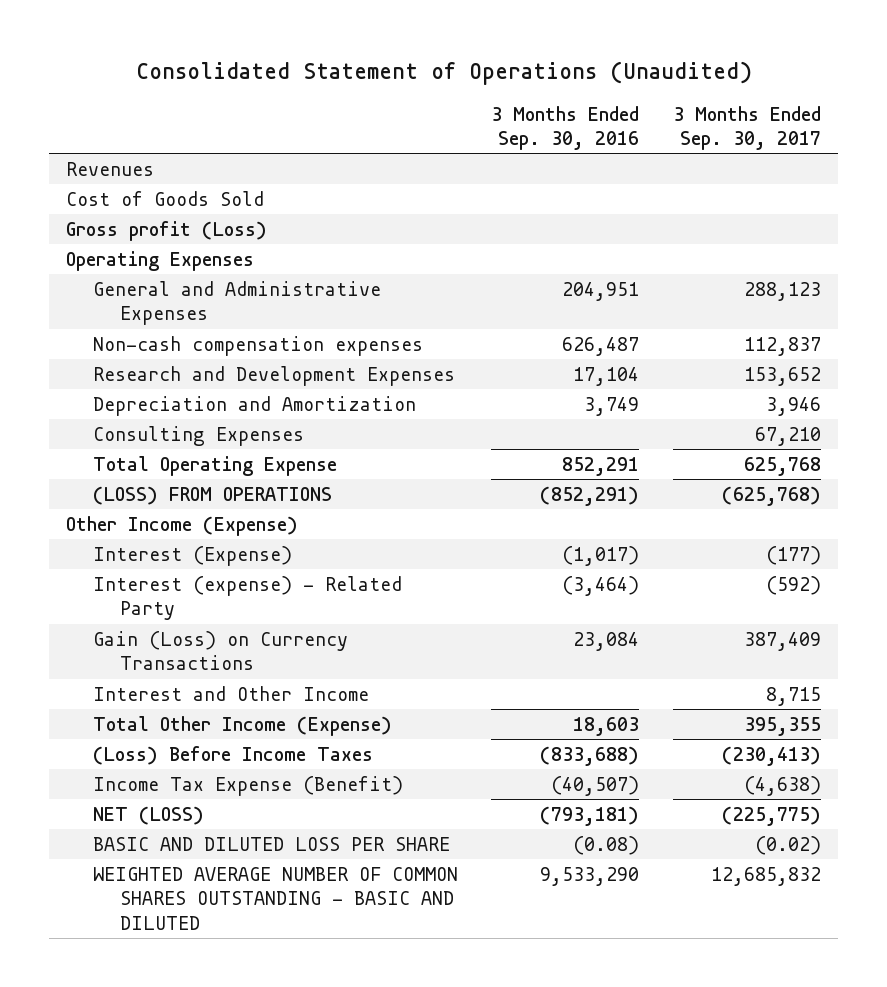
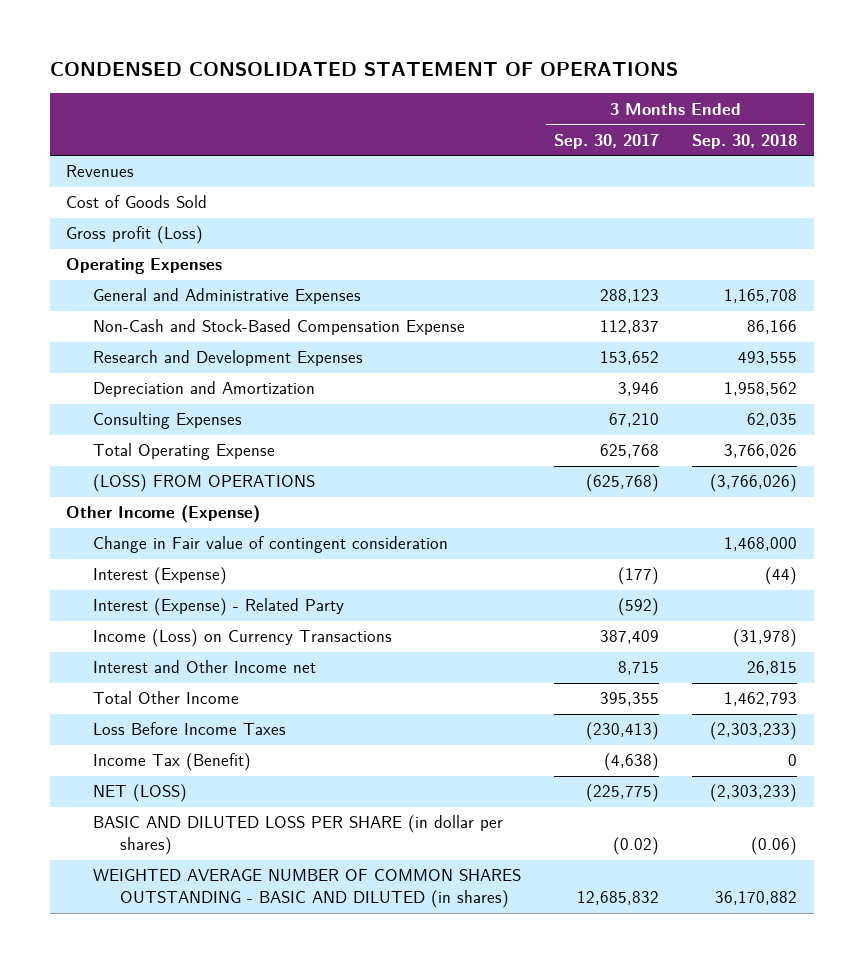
[135,61,752,86] Consolidated Statement of Operations (Unaudited) -> [49,62,678,77] CONDENSED CONSOLIDATED STATEMENT OF OPERATIONS
[491,105,640,151] 3 Months Ended Sep. 30, 2016 -> none
none -> [692,133,798,149] Sep. 30, 2018
[92,335,423,356] Non-cash compensation expenses -> [93,319,466,336] Non-Cash and Stock-Based Compensation Expense
none -> [93,536,449,554] Change in Fair value of contingent consideration
[92,575,402,621] Interest (expense) - Related Party -> [93,598,345,617] Interest (Expense) - Related Party
[92,630,348,671] Gain (Loss) on Currency Transactions -> [93,629,393,648] Income (Loss) on Currency Transactions
[92,685,369,701] Interest and Other Income -> [93,660,317,674] Interest and Other Income net
[92,715,392,736] Total Other Income (Expense) -> [93,691,240,705] Total Other Income
[92,745,373,765] (Loss) Before Income Taxes -> [93,722,287,736] Loss Before Income Taxes
[92,775,403,796] Income Tax Expense (Benefit) -> [93,753,252,772] Income Tax (Benefit)
[92,836,450,851] BASIC AND DILUTED LOSS PER SHARE -> [93,815,504,856] BASIC AND DILUTED LOSS PER SHARE (in dollar per shares)
[92,866,458,930] WEIGHTED AVERAGE NUMBER OF COMMON SHARES OUTSTANDING - BASIC AND DILUTED -> [93,869,522,909] WEIGHTED AVERAGE NUMBER OF COMMON SHARES OUTSTANDING - BASIC AND DILUTED (in shares)

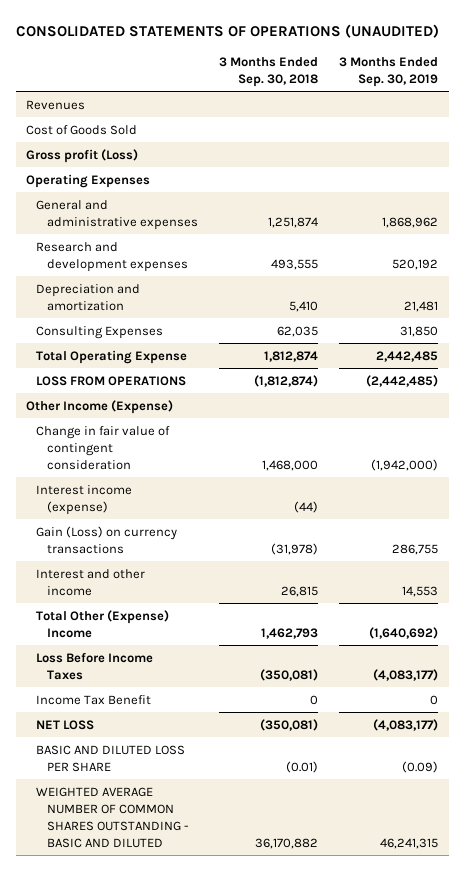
[49,62,678,77] CONDENSED CONSOLIDATED STATEMENT OF OPERATIONS -> [15,23,439,38] CONSOLIDATED STATEMENTS OF OPERATIONS (UNAUDITED)
[554,133,660,149] Sep. 30, 2017 -> none
none -> [339,56,439,87] 3 Months Ended Sep. 30, 2019
[93,319,466,336] Non-Cash and Stock-Based Compensation Expense -> none
[93,288,362,305] General and Administrative Expenses -> [36,199,198,230] General and administrative expenses
[724,289,798,304] 1,165,708 -> [267,216,318,228] 1,251,874
[93,350,364,367] Research and Development Expenses -> [36,241,188,272] Research and development expenses
[93,381,316,398] Depreciation and Amortization -> [36,283,141,311] Depreciation and amortization
[724,382,798,397] 1,958,562 -> [288,300,318,312] 5,410
[724,444,798,459] 3,766,026 -> [263,350,318,362] 1,812,874
[93,474,316,493] (LOSS) FROM OPERATIONS -> [36,375,187,386] LOSS FROM OPERATIONS
[710,474,798,493] (3,766,026) -> [253,374,318,387] (1,812,874)
[93,598,345,617] Interest (Expense) - Related Party -> none
[93,536,449,554] Change in Fair value of contingent consideration -> [36,425,171,470] Change in fair value of contingent consideration
[93,567,228,586] Interest (Expense) -> [36,484,133,515] Interest income (expense)
[93,629,393,648] Income (Loss) on Currency Transactions -> [36,525,178,554] Gain (Loss) on currency transactions
[93,660,317,674] Interest and Other Income net -> [36,568,146,596] Interest and other income
[93,691,240,705] Total Other Income -> [36,609,170,638] Total Other (Expense) Income
[710,722,798,741] (2,303,233) -> [259,668,318,681] (350,081)
[93,753,252,772] Income Tax (Benefit) -> [36,694,152,705] Income Tax Benefit
[93,784,188,803] NET (LOSS) -> [36,719,95,730] NET LOSS
[710,784,798,803] (2,303,233) -> [259,718,318,731] (350,081)
[93,815,504,856] BASIC AND DILUTED LOSS PER SHARE (in dollar per shares) -> [36,744,186,772] BASIC AND DILUTED LOSS PER SHARE
[751,837,798,856] (0.06) -> [285,760,318,773] (0.01)
[93,869,522,909] WEIGHTED AVERAGE NUMBER OF COMMON SHARES OUTSTANDING - BASIC AND DILUTED (in shares) -> [36,786,189,848] WEIGHTED AVERAGE NUMBER OF COMMON SHARES OUTSTANDING - BASIC AND DILUTED

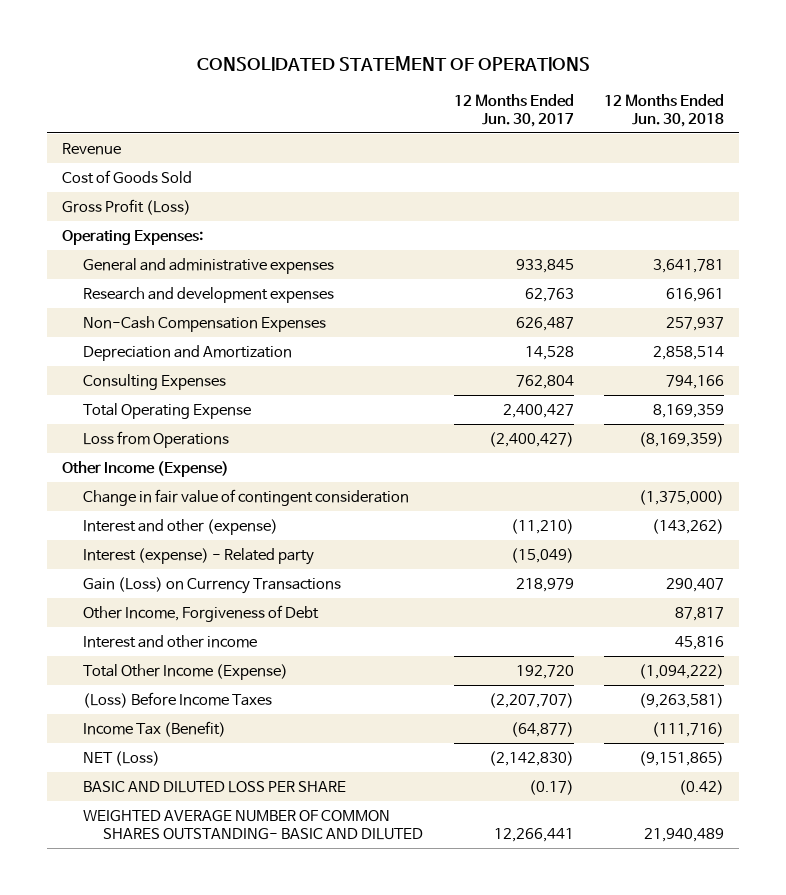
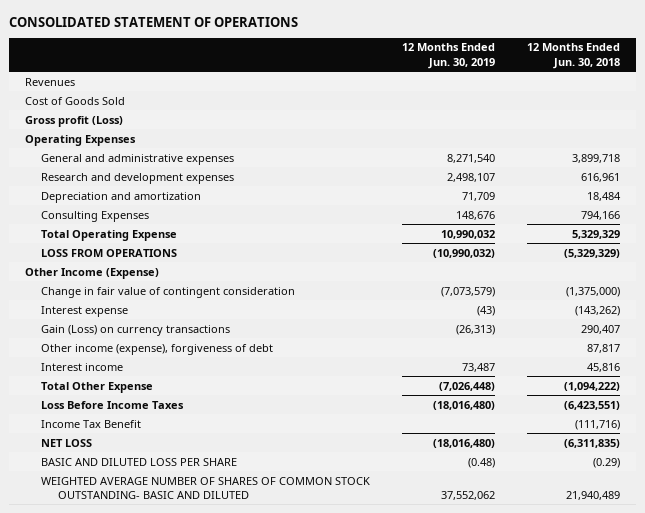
[453,93,574,127] 12 Months Ended Jun. 30, 2017 -> none
none -> [402,43,496,69] 12 Months Ended Jun. 30, 2019
[62,143,122,156] Revenue -> [25,77,76,86] Revenues
[62,199,192,216] Gross Profit (Loss) -> [25,115,124,127] Gross profit (Loss)
[62,230,204,246] Operating Expenses: -> [25,134,137,146] Operating Expenses
[652,259,724,274] 3,641,781 -> [571,153,620,163] 3,899,718
[82,316,326,333] Non-Cash Compensation Expenses -> none
[82,345,292,362] Depreciation and Amortization -> [41,191,202,203] Depreciation and amortization
[652,346,724,361] 2,858,514 -> [586,191,621,201] 18,484
[652,404,724,419] 8,169,359 -> [571,229,620,239] 5,329,329
[82,431,229,449] Loss from Operations -> [41,248,178,257] LOSS FROM OPERATIONS
[638,432,724,448] (8,169,359) -> [563,248,620,258] (5,329,329)
[82,548,314,566] Interest (expense) - Related party -> none
[82,519,278,536] Interest and other (expense) -> [41,305,129,317] Interest expense
[82,577,341,595] Gain (Loss) on Currency Transactions -> [41,324,231,336] Gain (Loss) on currency transactions
[82,605,319,623] Other Income, Forgiveness of Debt -> [41,343,274,355] Other income (expense), forgiveness of debt
[82,635,257,649] Interest and other income -> [41,362,124,371] Interest income
[82,664,288,681] Total Other Income (Expense) -> [41,381,154,393] Total Other Expense
[82,692,272,709] (Loss) Before Income Taxes -> [41,400,185,409] Loss Before Income Taxes
[638,693,724,709] (9,263,581) -> [563,400,620,410] (6,423,551)
[82,721,226,738] Income Tax (Benefit) -> [41,419,142,428] Income Tax Benefit
[82,751,160,767] NET (Loss) -> [41,438,93,447] NET LOSS
[638,751,724,767] (9,151,865) -> [563,438,620,448] (6,311,835)
[678,780,724,796] (0.42) -> [592,457,620,468] (0.29)
[82,810,424,841] WEIGHTED AVERAGE NUMBER OF COMMON SHARES OUTSTANDING- BASIC AND DILUTED -> [41,476,371,499] WEIGHTED AVERAGE NUMBER OF SHARES OF COMMON STOCK OUTSTANDING- BASIC AND DILUTED

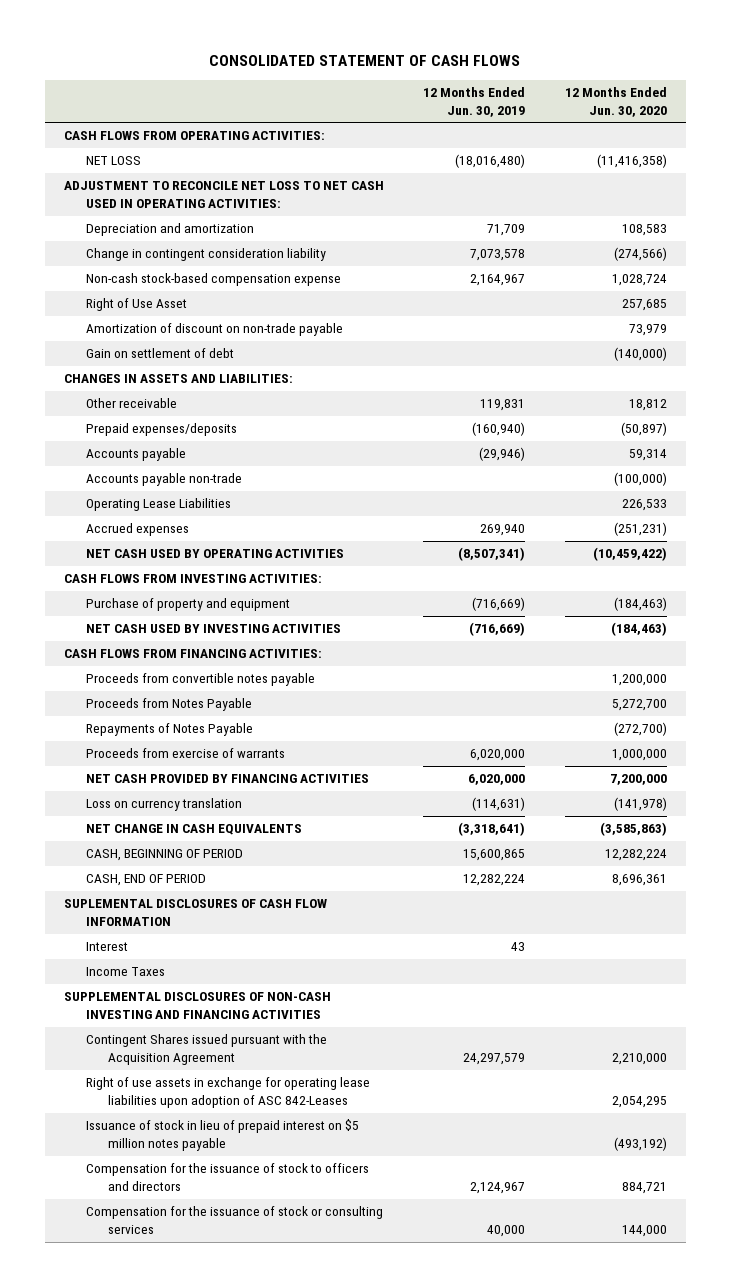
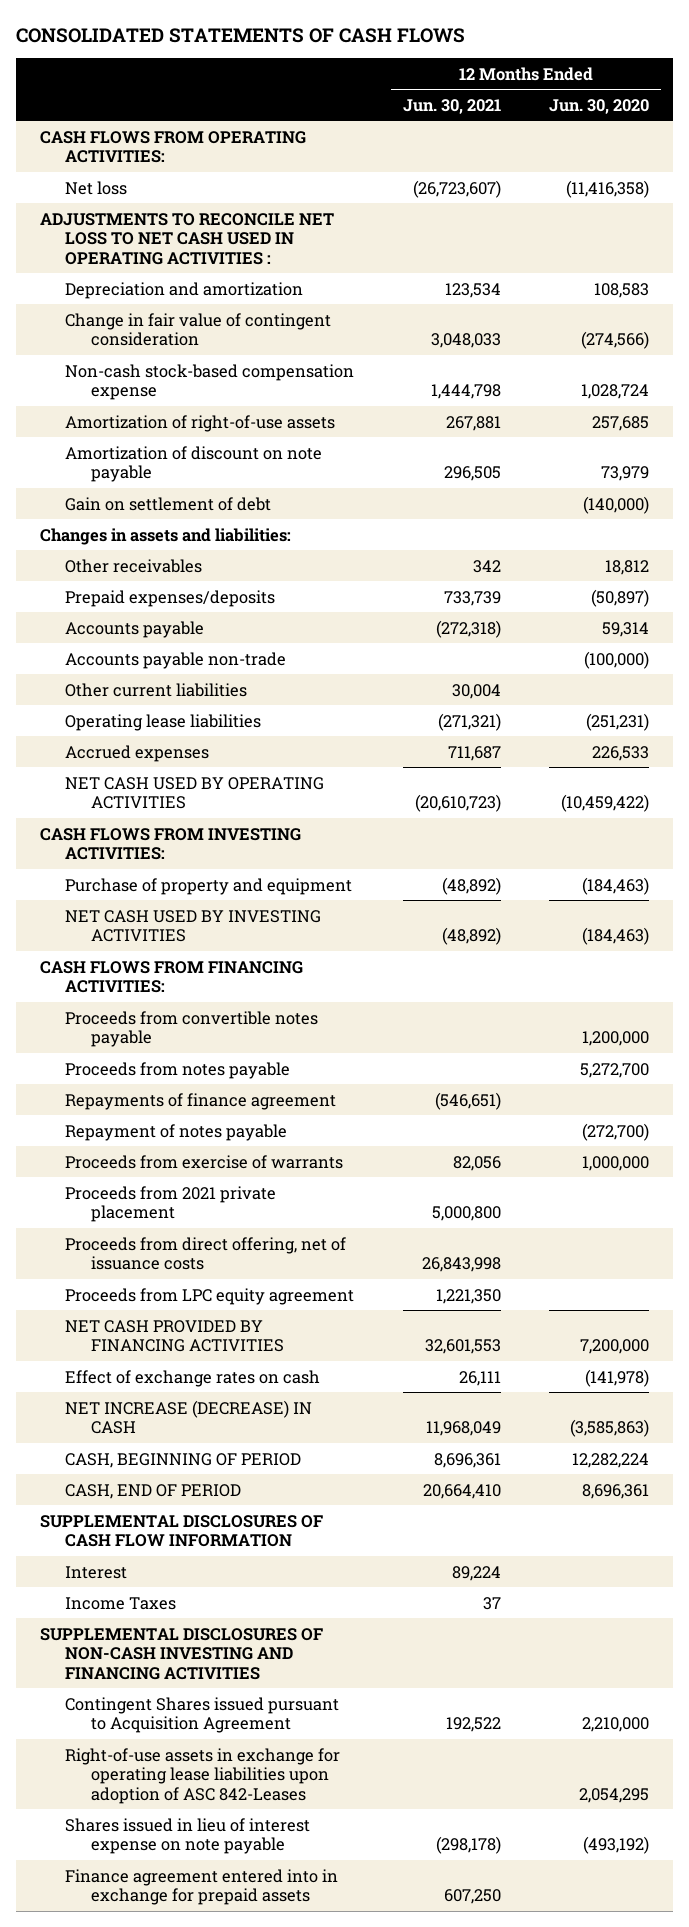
[209,55,521,67] CONSOLIDATED STATEMENT OF CASH FLOWS -> [15,27,465,43] CONSOLIDATED STATEMENTS OF CASH FLOWS
[423,87,526,117] 12 Months Ended Jun. 30, 2019 -> none
none -> [402,98,501,114] Jun. 30, 2021
[85,156,141,166] NET LOSS -> [65,180,128,195] Net loss
[64,181,385,209] ADJUSTMENT TO RECONCILE NET LOSS TO NET CASH USED IN OPERATING ACTIVITIES: -> [39,212,334,265] ADJUSTMENTS TO RECONCILE NET LOSS TO NET CASH USED IN OPERATING ACTIVITIES :
[85,248,326,262] Change in contingent consideration liability -> [65,312,332,347] Change in fair value of contingent consideration
[85,298,187,312] Right of Use Asset -> [65,414,336,432] Amortization of right-of-use assets
[85,323,343,337] Amortization of discount on non-trade payable -> [65,445,323,483] Amortization of discount on note payable
[64,374,294,384] CHANGES IN ASSETS AND LIABILITIES: -> [39,527,291,545] Changes in assets and liabilities:
[85,398,177,409] Other receivable -> [65,558,203,573] Other receivables
none -> [65,682,248,697] Other current liabilities
[85,498,231,512] Operating Lease Liabilities -> [65,713,262,731] Operating lease liabilities
[621,499,667,512] 226,533 -> [585,712,649,731] (251,231)
[613,522,667,537] (251,231) -> [591,745,649,761] 226,533
[85,698,252,712] Proceeds from Notes Payable -> [65,1061,291,1079] Proceeds from notes payable
none -> [65,1092,337,1110] Repayments of finance agreement
[85,723,253,737] Repayments of Notes Payable -> [65,1123,288,1141] Repayment of notes payable
none -> [65,1185,277,1223] Proceeds from 2021 private placement
none -> [65,1236,347,1271] Proceeds from direct offering, net of issuance costs
none -> [65,1287,355,1305] Proceeds from LPC equity agreement
[85,798,242,812] Loss on currency translation -> [65,1369,321,1387] Effect of exchange rates on cash
[85,824,302,836] NET CHANGE IN CASH EQUIVALENTS -> [65,1399,313,1435] NET INCREASE (DECREASE) IN CASH
[64,899,328,927] SUPLEMENTAL DISCLOSURES OF CASH FLOW INFORMATION -> [39,1514,323,1548] SUPPLEMENTAL DISCLOSURES OF CASH FLOW INFORMATION
[85,1163,369,1192] Compensation for the issuance of stock to officers and directors -> none
[85,1206,383,1235] Compensation for the issuance of stock or consulting services -> none
[85,1034,327,1066] Contingent Shares issued pursuant with the Acquisition Agreement -> [65,1696,340,1734] Contingent Shares issued pursuant to Acquisition Agreement
[85,1077,370,1109] Right of use assets in exchange for operating lease liabilities upon adoption of ASC 842-Leases -> [65,1747,341,1804] Right-of-use assets in exchange for operating lease liabilities upon adoption of ASC 842-Leases
[85,1119,359,1152] Issuance of stock in lieu of prepaid interest on $5 million notes payable -> [65,1817,311,1855] Shares issued in lieu of interest expense on note payable
none -> [65,1868,339,1906] Finance agreement entered into in exchange for prepaid assets

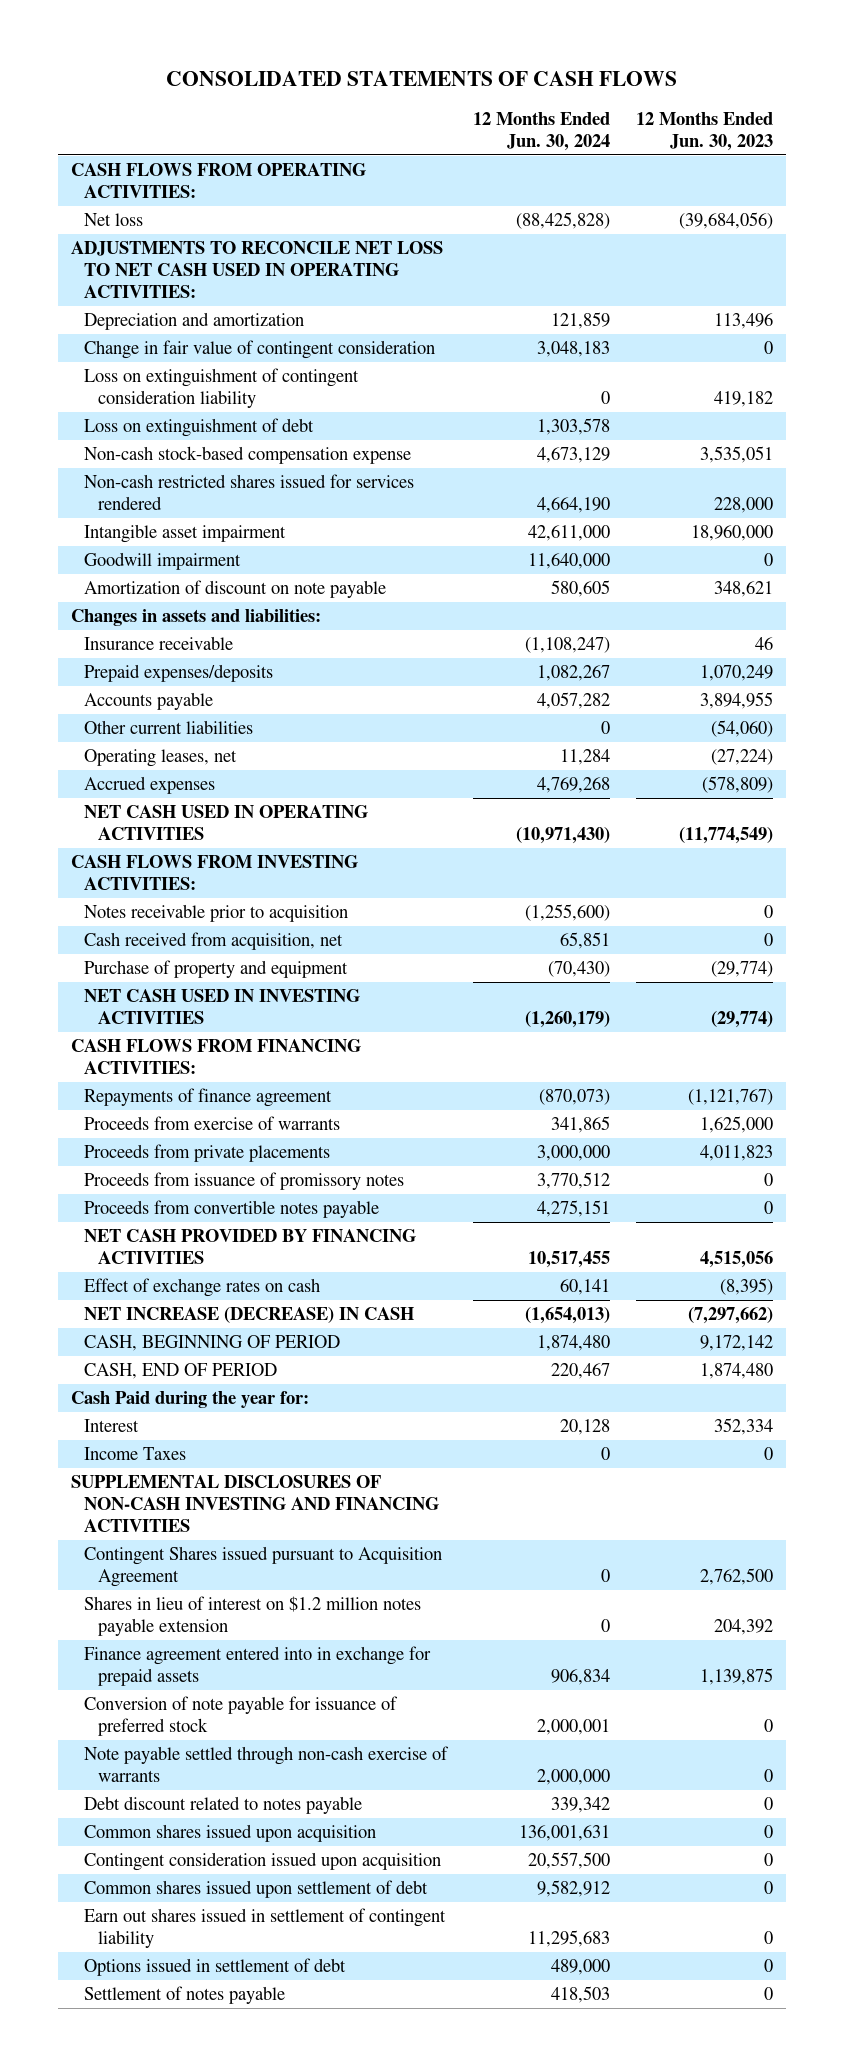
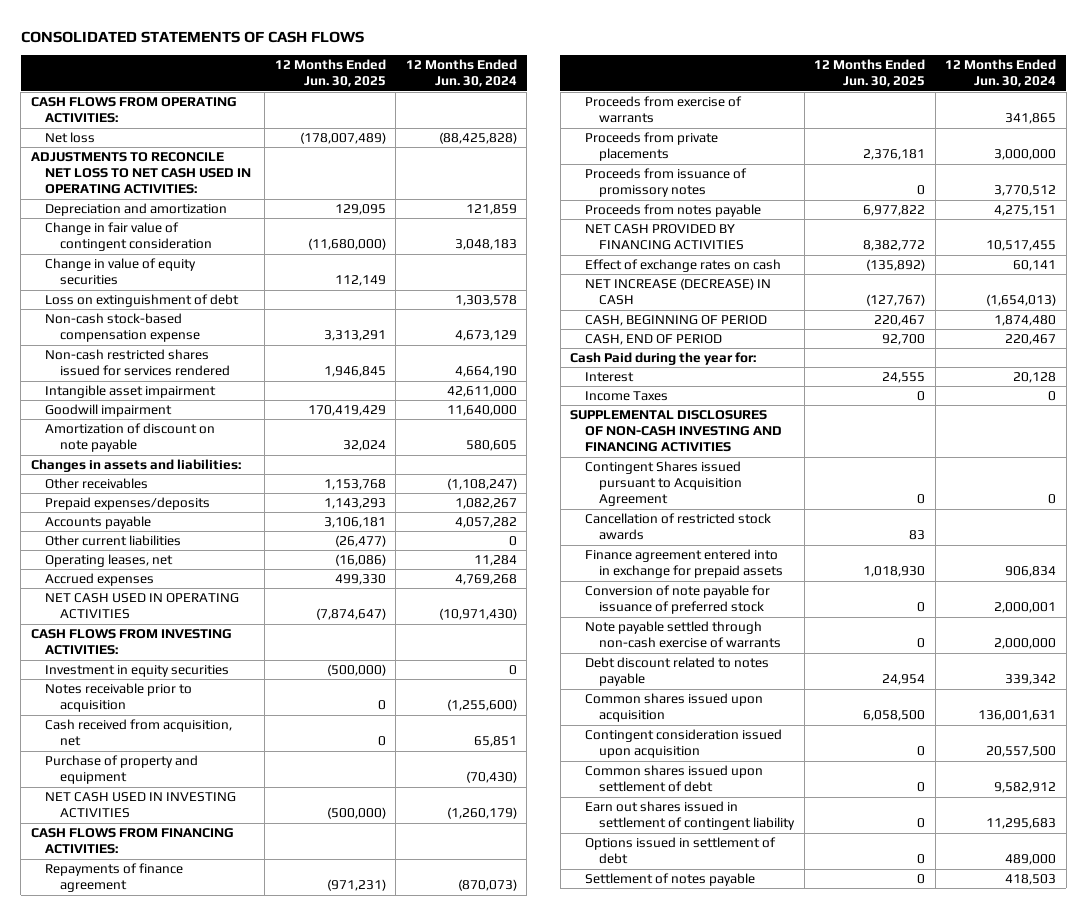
[636,112,774,152] 12 Months Ended Jun. 30, 2023 -> none
none -> [274,59,386,88] 12 Months Ended Jun. 30, 2025
[84,368,360,409] Loss on extinguishment of contingent consideration liability -> none
none -> [45,258,197,286] Change in value of equity securities
[84,636,234,651] Insurance receivable -> [45,478,149,490] Other receivables
none -> [45,665,230,678] Investment in equity securities
[84,1200,380,1219] Proceeds from convertible notes payable -> [584,204,761,218] Proceeds from notes payable
[84,1596,422,1637] Shares in lieu of interest on $1.2 million notes payable extension -> none
none -> [584,513,771,541] Cancellation of restricted stock awards

